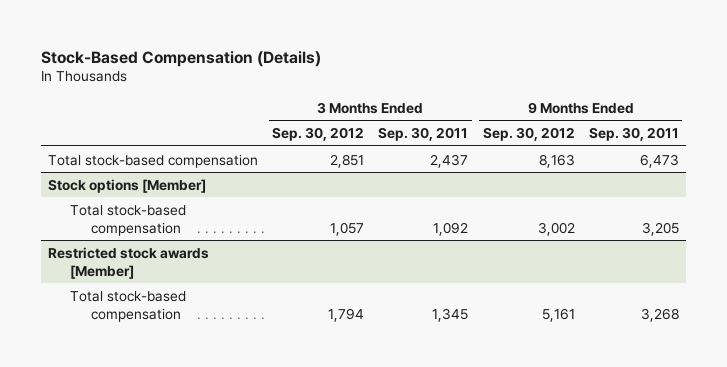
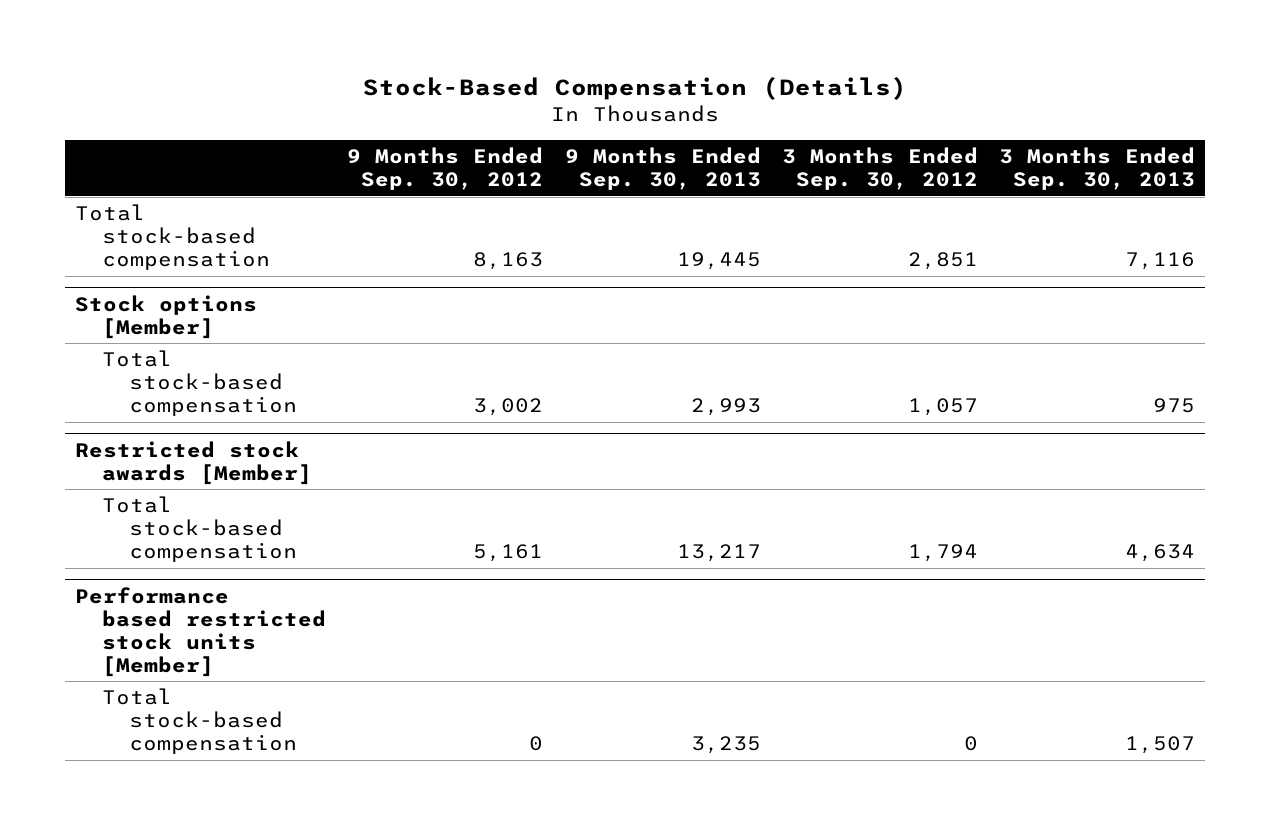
[378,127,469,142] Sep. 30, 2011 -> none
[588,127,679,142] Sep. 30, 2011 -> none
none -> [564,147,761,191] 9 Months Ended Sep. 30, 2013
none -> [998,147,1195,191] 3 Months Ended Sep. 30, 2013
none -> [75,586,327,677] Performance based restricted stock units [Member]
none -> [102,688,298,755] Total stock-based compensation

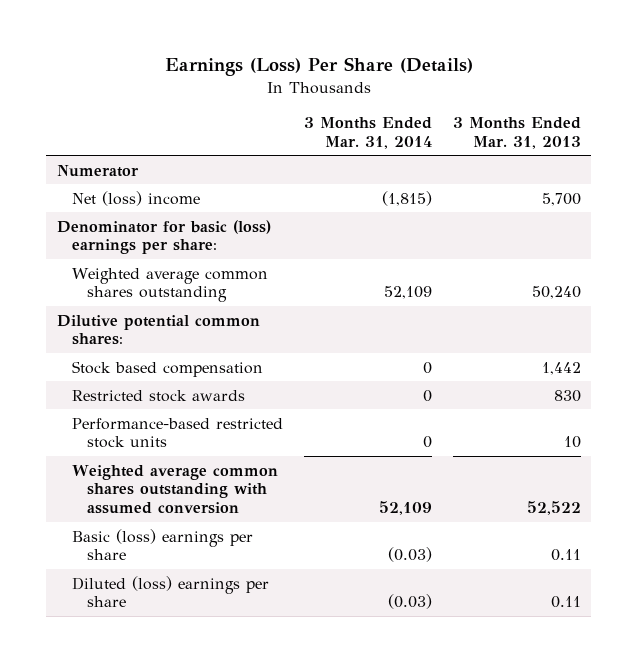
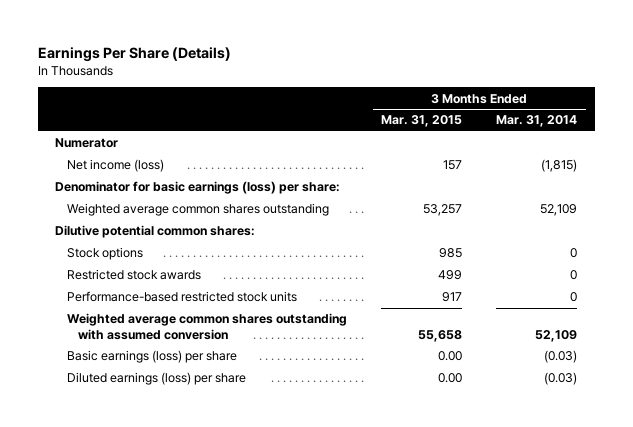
[164,56,473,76] Earnings (Loss) Per Share (Details) -> [38,46,232,62] Earnings Per Share (Details)
[452,117,581,149] 3 Months Ended Mar. 31, 2013 -> none
none -> [381,115,463,128] Mar. 31, 2015
[71,190,200,206] Net (loss) income -> [66,159,164,173] Net income (loss)
[56,219,271,255] Denominator for basic (loss) earnings per share: -> [55,181,341,195] Denominator for basic earnings (loss) per share:
[71,360,263,377] Stock based compensation -> [66,247,143,261] Stock options
[71,528,253,561] Basic (loss) earnings per share -> [66,350,237,364] Basic earnings (loss) per share
[71,575,269,608] Diluted (loss) earnings per share -> [66,372,246,386] Diluted earnings (loss) per share

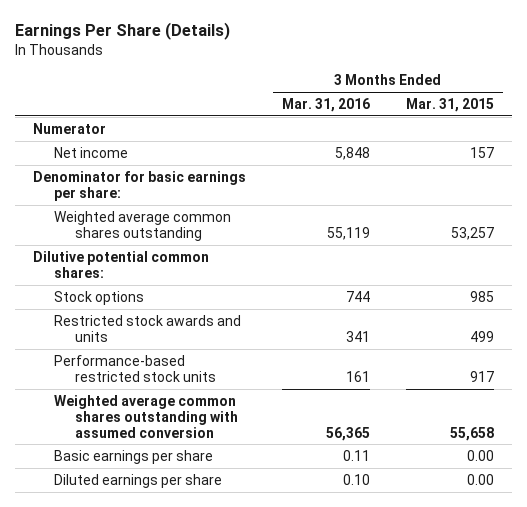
[496,115,578,128] Mar. 31, 2014 -> none
none -> [281,97,370,112] Mar. 31, 2016
[66,159,164,173] Net income (loss) -> [54,146,129,158] Net income
[55,181,341,195] Denominator for basic earnings (loss) per share: -> [32,170,246,201] Denominator for basic earnings per share:
[66,269,201,281] Restricted stock awards -> [54,314,242,342] Restricted stock awards and units
[66,350,237,364] Basic earnings (loss) per share -> [54,449,214,464] Basic earnings per share
[66,372,246,386] Diluted earnings (loss) per share -> [54,473,223,488] Diluted earnings per share

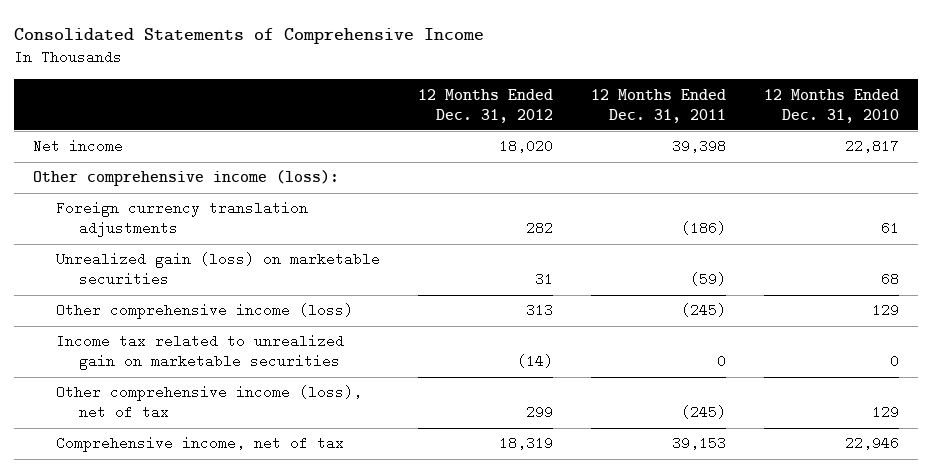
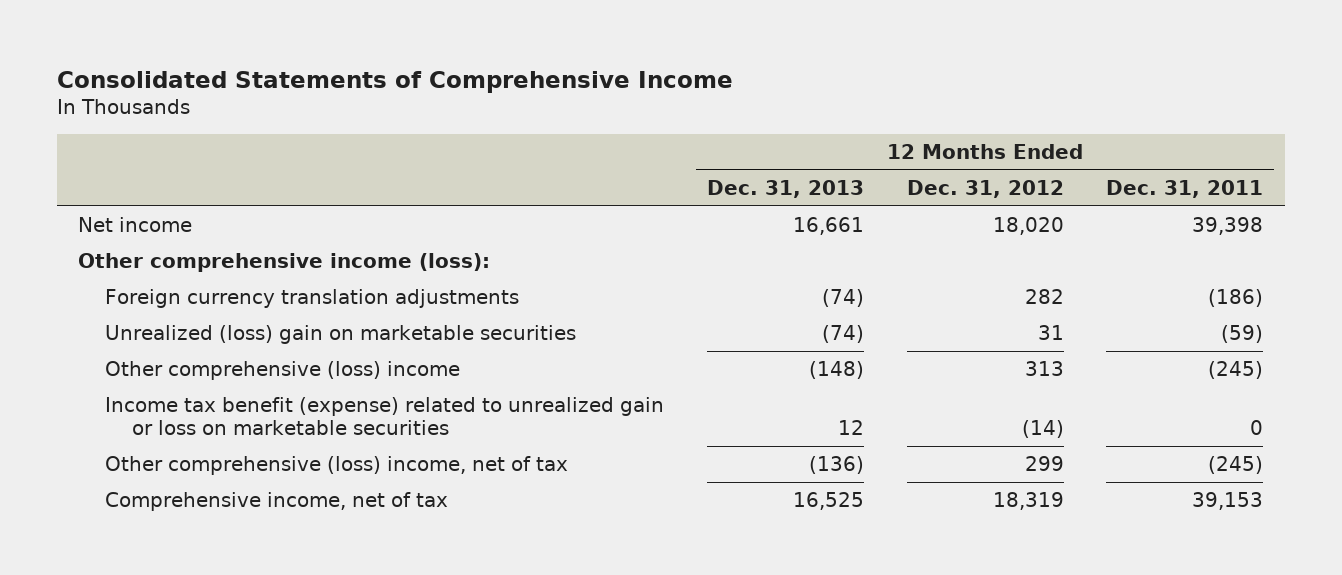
[763,88,899,123] 12 Months Ended Dec. 31, 2010 -> none
none -> [706,179,864,198] Dec. 31, 2013
[56,252,381,287] Unrealized gain (loss) on marketable securities -> [105,325,577,345] Unrealized (loss) gain on marketable securities
[56,303,354,320] Other comprehensive income (loss) -> [105,361,461,381] Other comprehensive (loss) income
[56,334,345,371] Income tax related to unrealized gain on marketable securities -> [105,397,665,436] Income tax benefit (expense) related to unrealized gain or loss on marketable securities
[56,385,363,420] Other comprehensive income (loss), net of tax -> [105,456,569,476] Other comprehensive (loss) income, net of tax

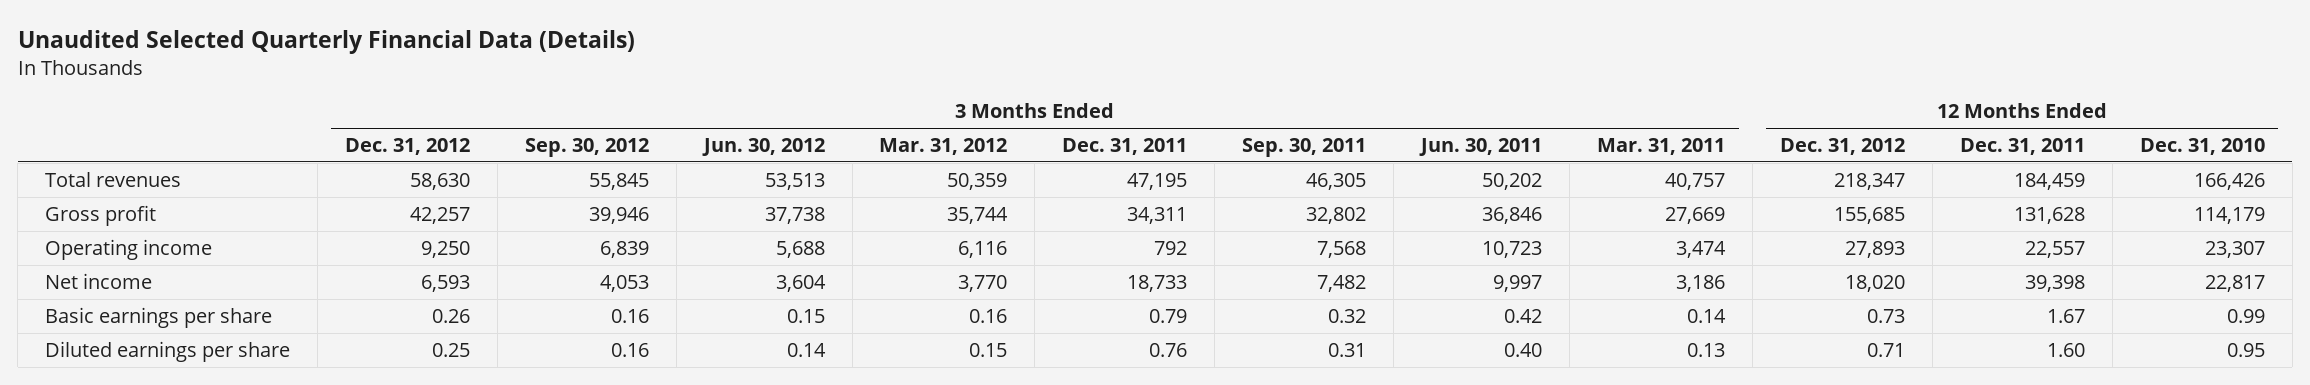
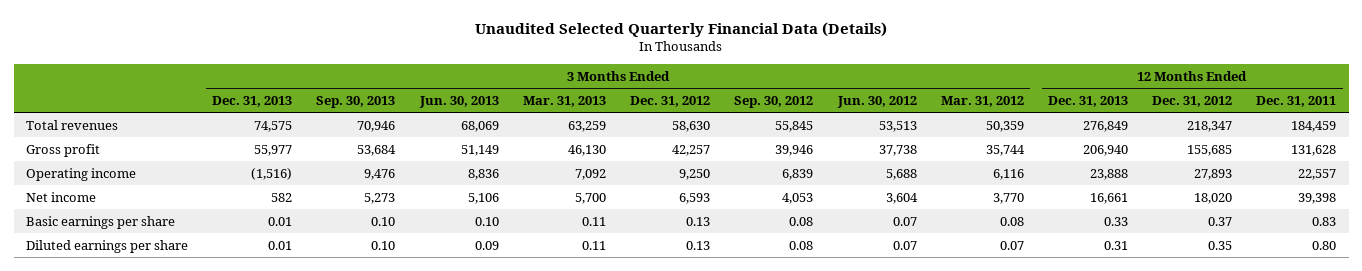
[1062,138,1188,156] Dec. 31, 2011 -> none
[1242,138,1367,158] Sep. 30, 2011 -> none
[1419,138,1543,157] Jun. 30, 2011 -> none
[1597,138,1726,156] Mar. 31, 2011 -> none
[2139,138,2265,156] Dec. 31, 2010 -> none
none -> [212,95,293,107] Dec. 31, 2013
none -> [316,95,396,108] Sep. 30, 2013
none -> [418,95,499,108] Jun. 30, 2013
none -> [522,95,606,107] Mar. 31, 2013
none -> [1047,95,1128,107] Dec. 31, 2013
[431,308,470,323] 0.26 -> [686,216,711,226] 0.13
[610,308,649,323] 0.16 -> [789,216,814,226] 0.08
[786,308,825,323] 0.15 -> [892,216,917,226] 0.07
[969,308,1008,323] 0.16 -> [999,216,1024,226] 0.08
[1866,308,1905,323] 0.73 -> [1208,216,1233,226] 0.37
[2046,308,2085,323] 1.67 -> [1312,216,1337,226] 0.83
[431,342,470,357] 0.25 -> [686,240,711,250] 0.13
[610,342,649,357] 0.16 -> [789,240,814,250] 0.08
[786,342,826,357] 0.14 -> [892,240,917,250] 0.07
[969,342,1008,357] 0.15 -> [999,240,1024,250] 0.07
[1866,342,1905,357] 0.71 -> [1208,240,1233,250] 0.35
[2046,342,2085,357] 1.60 -> [1312,240,1337,250] 0.80

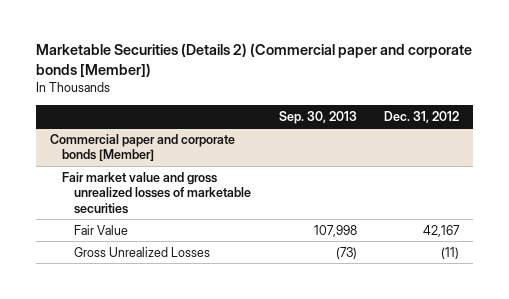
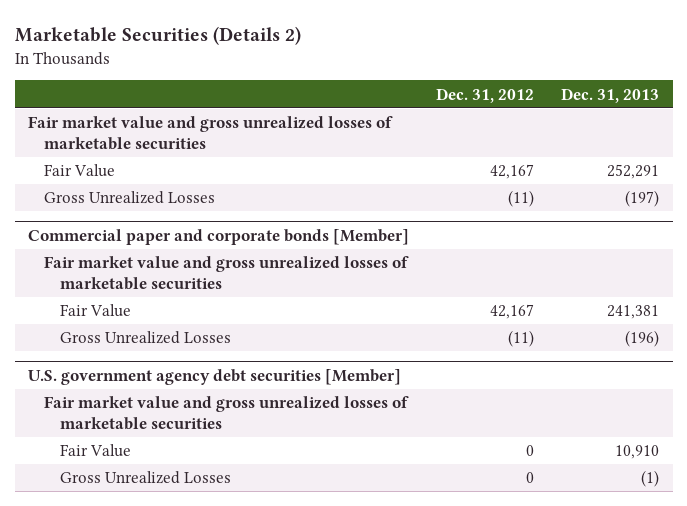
[35,43,472,78] Marketable Securities (Details 2) (Commercial paper and corporate bonds [Member]) -> [14,25,301,45] Marketable Securities (Details 2)
[278,110,357,124] Sep. 30, 2013 -> none
none -> [561,87,660,103] Dec. 31, 2013
none -> [28,116,394,151] Fair market value and gross unrealized losses of marketable securities
none -> [43,164,115,178] Fair Value
none -> [43,191,215,205] Gross Unrealized Losses
none -> [28,368,402,385] U.S. government agency debt securities [Member]
none -> [43,396,409,431] Fair market value and gross unrealized losses of marketable securities
none -> [59,444,131,458] Fair Value
none -> [59,471,231,485] Gross Unrealized Losses

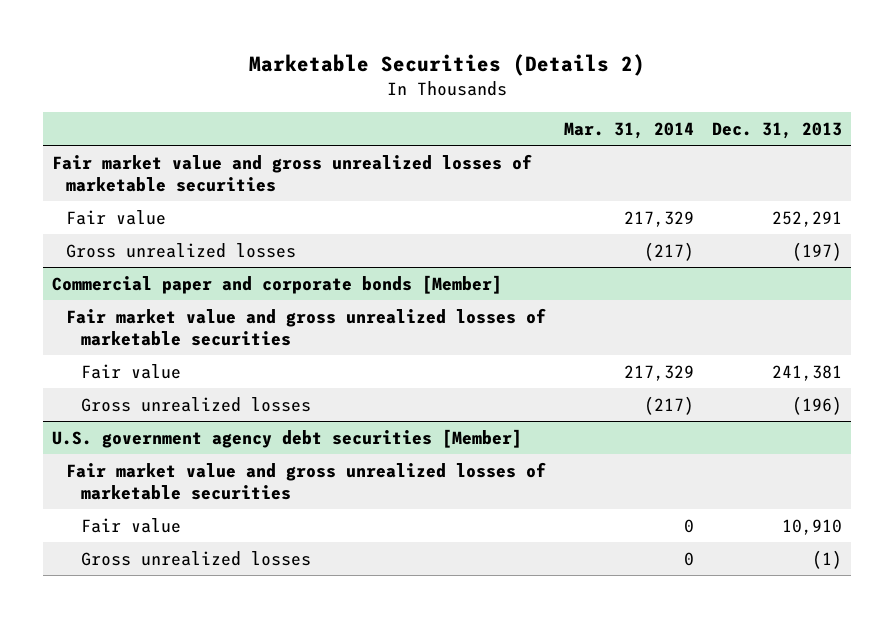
[436,87,535,103] Dec. 31, 2012 -> none
none -> [564,121,695,139] Mar. 31, 2014
[43,164,115,178] Fair Value -> [66,209,167,225] Fair value
[43,191,215,205] Gross Unrealized Losses -> [66,242,297,258] Gross unrealized losses
[59,304,131,318] Fair Value -> [80,363,181,379] Fair value
[59,331,231,345] Gross Unrealized Losses -> [80,396,311,412] Gross unrealized losses
[59,444,131,458] Fair Value -> [80,517,181,533] Fair value
[59,471,231,485] Gross Unrealized Losses -> [80,550,311,566] Gross unrealized losses

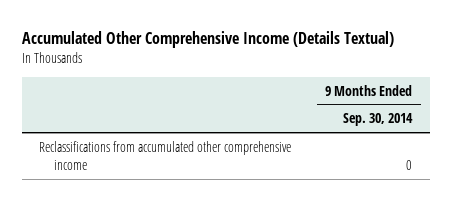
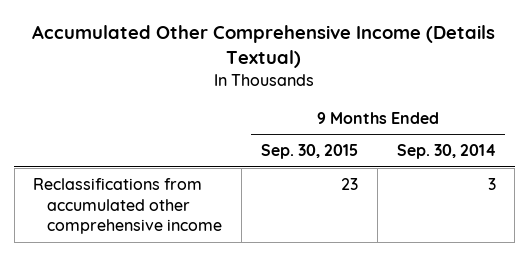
none -> [261,144,359,160] Sep. 30, 2015
[406,159,413,170] 0 -> [487,178,496,191] 3

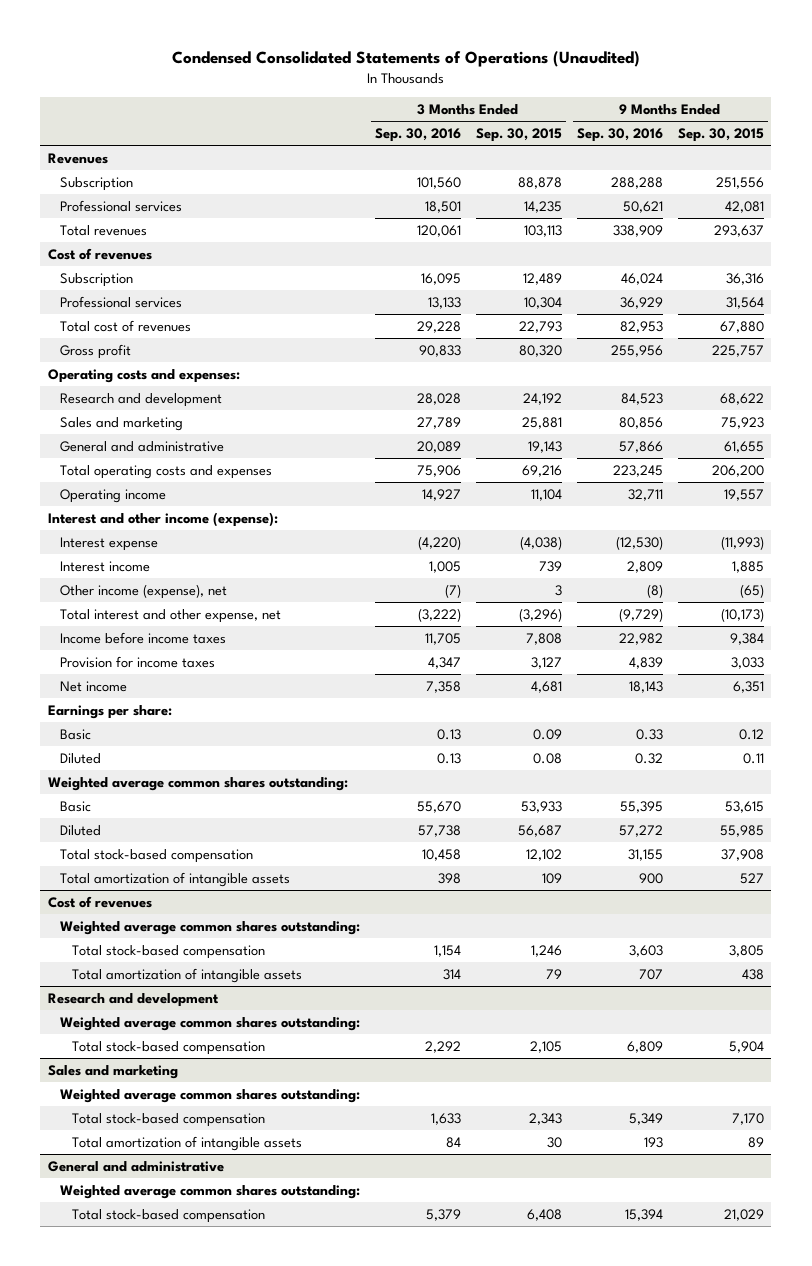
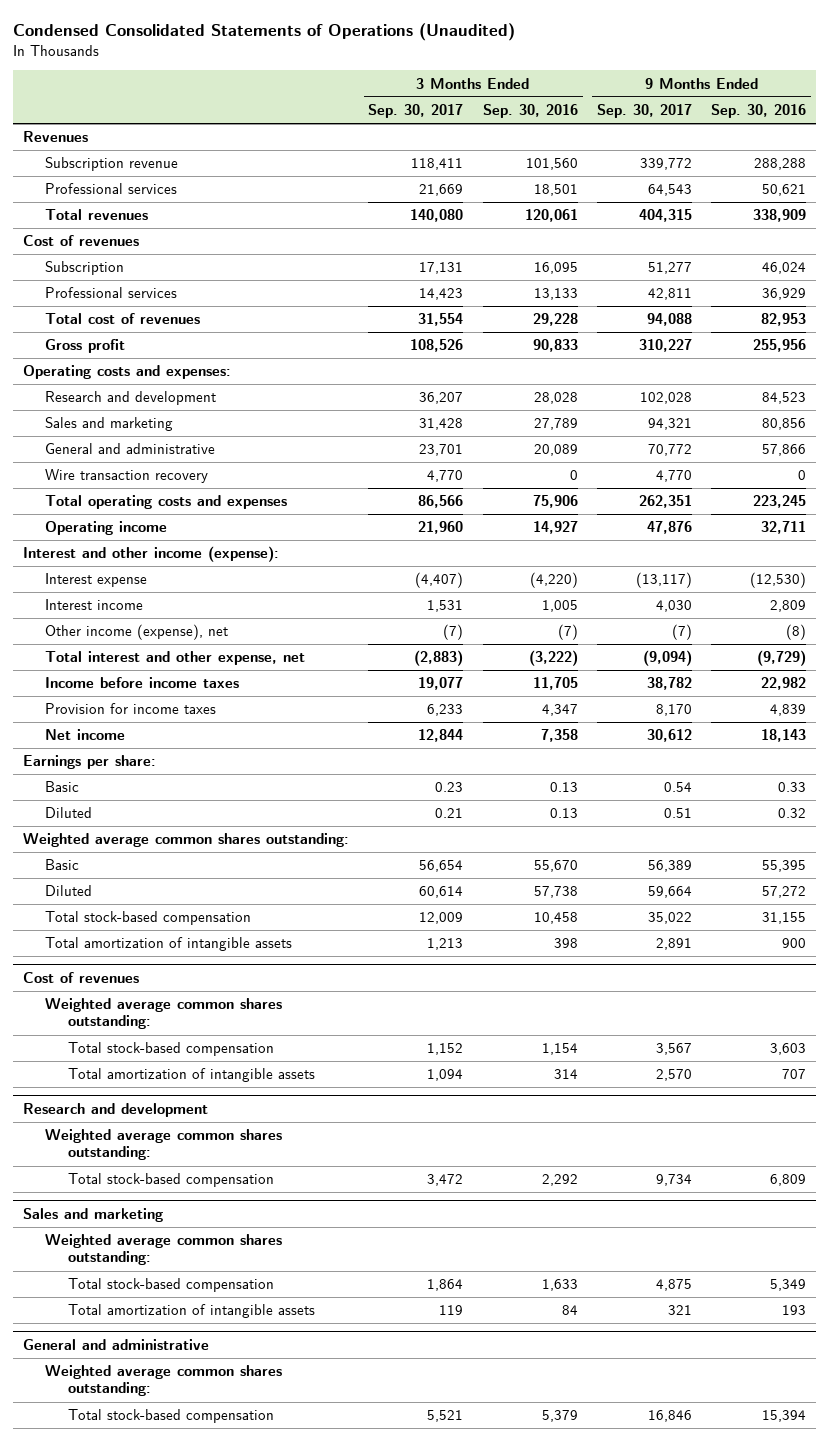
[475,127,562,142] Sep. 30, 2015 -> none
[677,127,764,142] Sep. 30, 2015 -> none
none -> [368,104,464,119] Sep. 30, 2017
none -> [596,104,692,119] Sep. 30, 2017
[60,176,134,191] Subscription -> [45,157,179,172] Subscription revenue
none -> [45,469,209,484] Wire transaction recovery

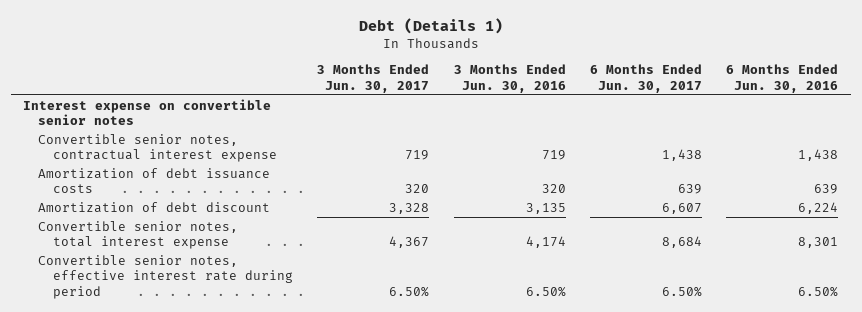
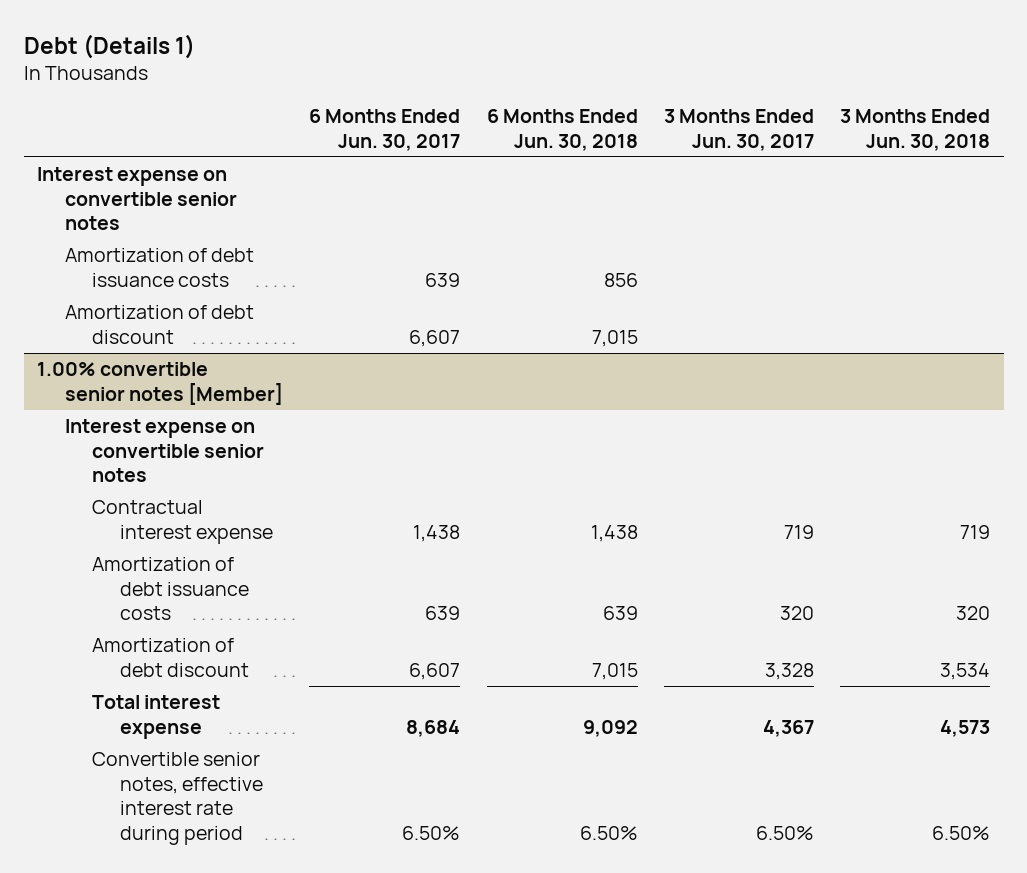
[453,64,566,93] 3 Months Ended Jun. 30, 2016 -> none
[726,64,839,93] 6 Months Ended Jun. 30, 2016 -> none
none -> [486,109,638,151] 6 Months Ended Jun. 30, 2018
none -> [840,109,991,151] 3 Months Ended Jun. 30, 2018
none -> [64,248,254,287] Amortization of debt issuance costs
none -> [64,305,254,344] Amortization of debt discount
none -> [36,362,283,405] 1.00% convertible senior notes [Member]
none -> [64,419,265,483] Interest expense on convertible senior notes
[38,133,278,163] Convertible senior notes, contractual interest expense -> [92,500,274,544] Contractual interest expense
[38,220,239,250] Convertible senior notes, total interest expense -> [92,695,221,739] Total interest expense

